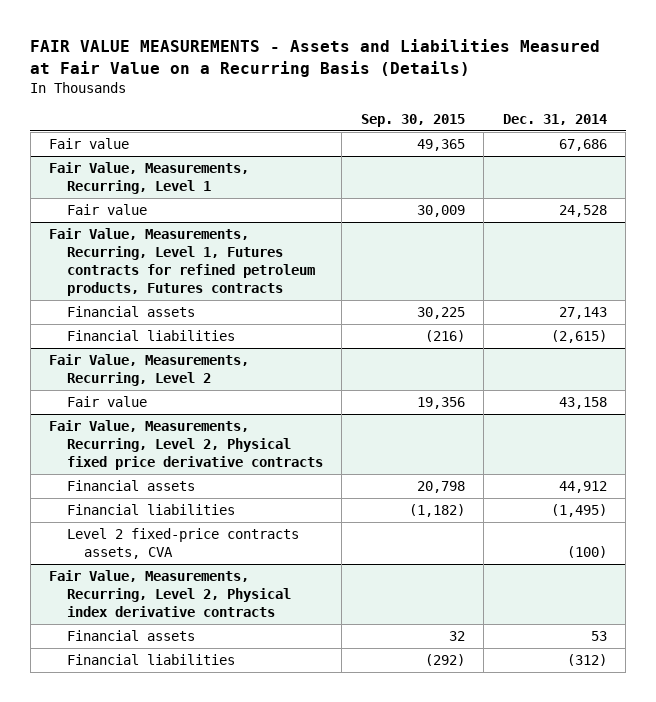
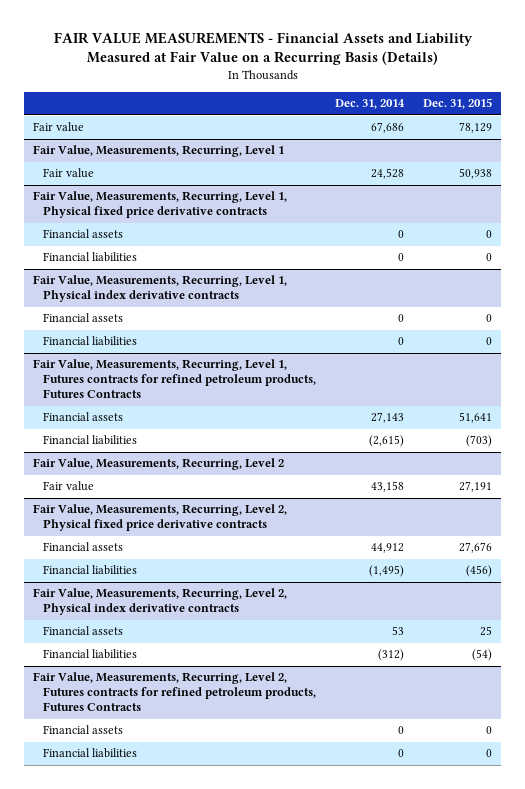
[30,39,601,77] FAIR VALUE MEASUREMENTS - Assets and Liabilities Measured at Fair Value on a Recurring Basis (Details) -> [53,32,473,66] FAIR VALUE MEASUREMENTS - Financial Assets and Liability Measured at Fair Value on a Recurring Basis (Details)
[360,113,465,127] Sep. 30, 2015 -> none
none -> [422,98,492,110] Dec. 31, 2015
none -> [33,191,288,219] Fair Value, Measurements, Recurring, Level 1, Physical fixed price derivative contracts
none -> [43,229,124,239] Financial assets
none -> [43,252,138,263] Financial liabilities
none -> [33,275,288,303] Fair Value, Measurements, Recurring, Level 1, Physical index derivative contracts
none -> [43,313,124,323] Financial assets
none -> [43,336,138,347] Financial liabilities
[49,227,315,297] Fair Value, Measurements, Recurring, Level 1, Futures contracts for refined petroleum products, Futures contracts -> [33,359,317,399] Fair Value, Measurements, Recurring, Level 1, Futures contracts for refined petroleum products, Futures Contracts
[66,527,299,560] Level 2 fixed-price contracts assets, CVA -> none
none -> [33,672,317,712] Fair Value, Measurements, Recurring, Level 2, Futures contracts for refined petroleum products, Futures Contracts
none -> [43,725,124,735] Financial assets
none -> [43,748,138,759] Financial liabilities

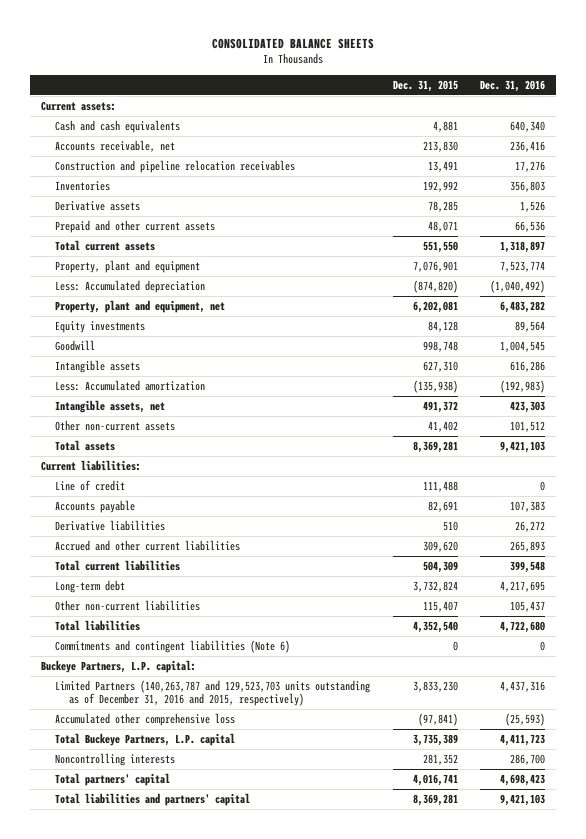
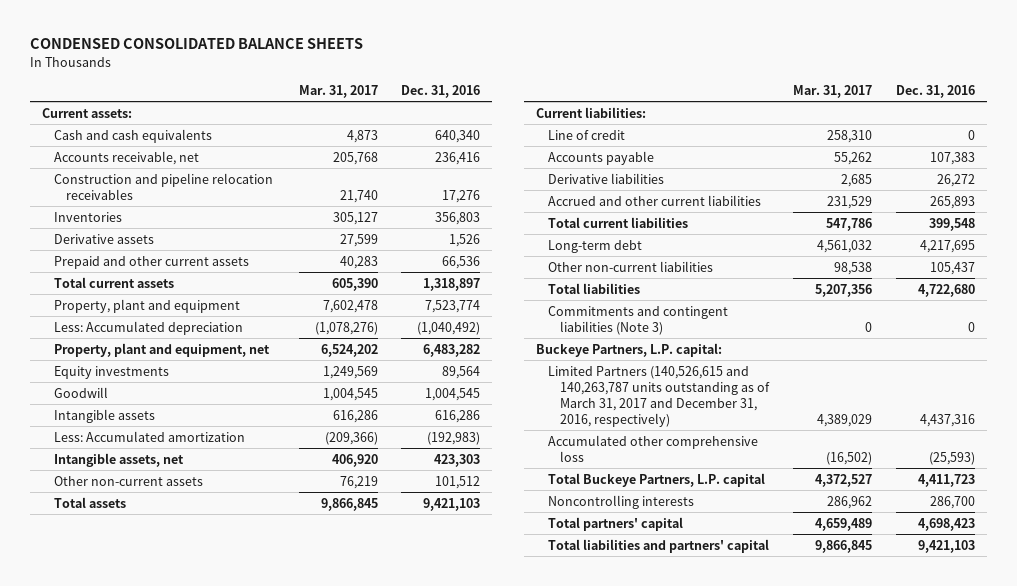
[212,37,375,49] CONSOLIDATED BALANCE SHEETS -> [29,38,363,50] CONDENSED CONSOLIDATED BALANCE SHEETS
[392,79,458,92] Dec. 31, 2015 -> none
none -> [298,84,378,98] Mar. 31, 2017
[55,640,291,654] Commitments and contingent liabilities (Note 6) -> [548,305,729,335] Commitments and contingent liabilities (Note 3)
[55,680,371,707] Limited Partners (140,263,787 and 129,523,703 units outstanding as of December 31, 2016 and 2015, respectively) -> [548,365,771,428] Limited Partners (140,526,615 and 140,263,787 units outstanding as of March 31, 2017 and December 31, 2016, respectively)

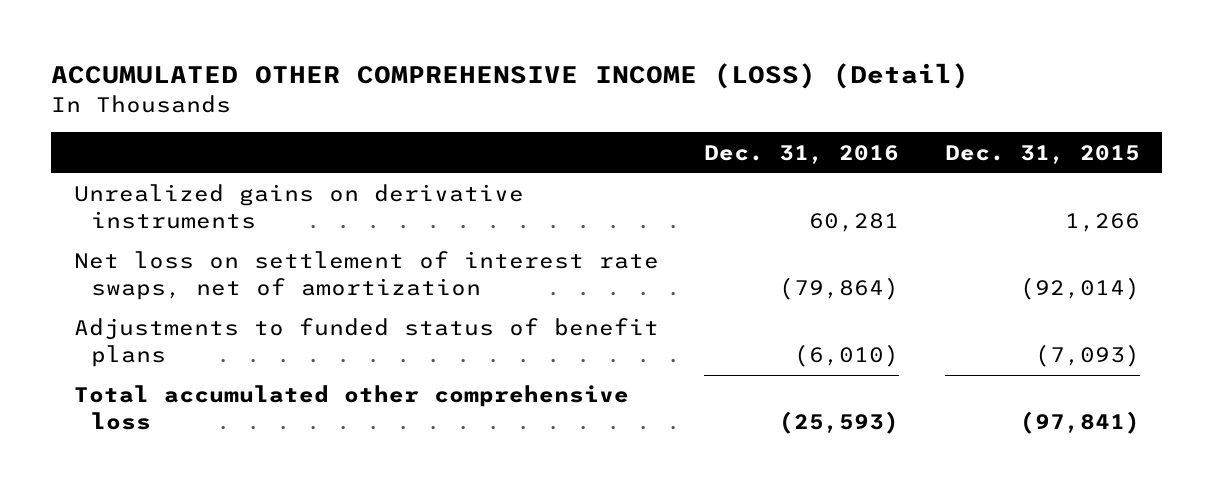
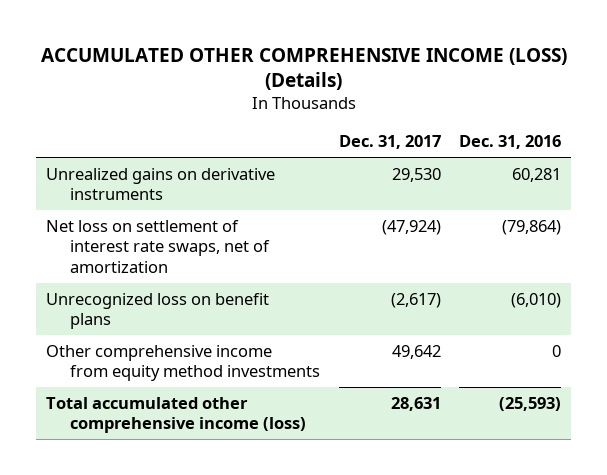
[51,63,970,90] ACCUMULATED OTHER COMPREHENSIVE INCOME (LOSS) (Detail) -> [40,47,567,91] ACCUMULATED OTHER COMPREHENSIVE INCOME (LOSS) (Details)
[944,144,1140,164] Dec. 31, 2015 -> none
none -> [338,135,441,150] Dec. 31, 2017
[73,318,659,368] Adjustments to funded status of benefit plans -> [45,292,269,330] Unrecognized loss on benefit plans
none -> [45,344,321,382] Other comprehensive income from equity method investments
[73,385,629,431] Total accumulated other comprehensive loss -> [45,396,307,434] Total accumulated other comprehensive income (loss)

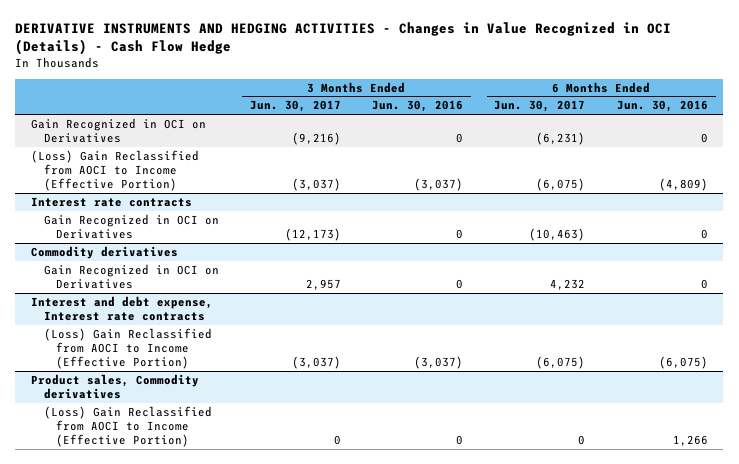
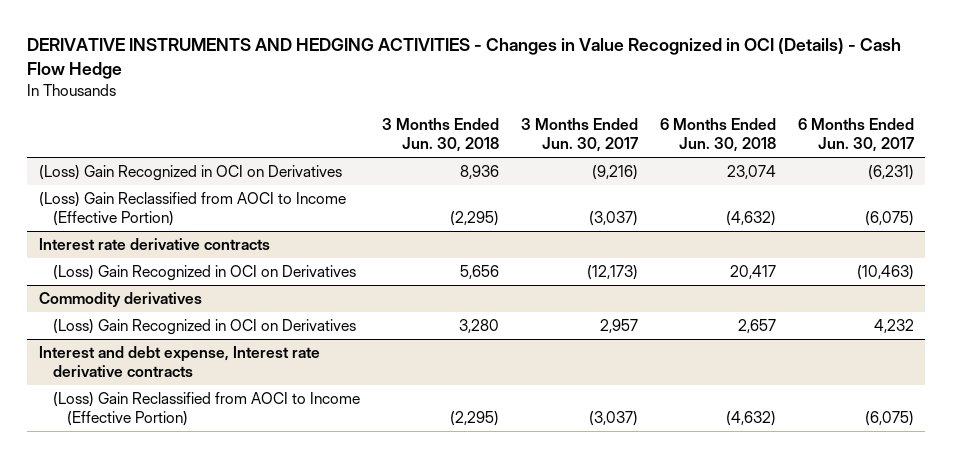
[372,100,464,113] Jun. 30, 2016 -> none
[616,100,708,113] Jun. 30, 2016 -> none
none -> [381,118,499,153] 3 Months Ended Jun. 30, 2018
none -> [660,118,777,153] 6 Months Ended Jun. 30, 2018
[30,117,206,144] Gain Recognized in OCI on Derivatives -> [38,165,342,182] (Loss) Gain Recognized in OCI on Derivatives
[30,196,192,207] Interest rate contracts -> [38,238,270,251] Interest rate derivative contracts
[43,213,219,240] Gain Recognized in OCI on Derivatives -> [52,265,356,282] (Loss) Gain Recognized in OCI on Derivatives
[43,263,219,290] Gain Recognized in OCI on Derivatives -> [52,319,356,336] (Loss) Gain Recognized in OCI on Derivatives
[30,295,213,322] Interest and debt expense, Interest rate contracts -> [38,346,320,378] Interest and debt expense, Interest rate derivative contracts
[30,373,199,400] Product sales, Commodity derivatives -> none
[43,405,212,448] (Loss) Gain Reclassified from AOCI to Income (Effective Portion) -> none

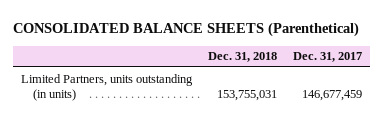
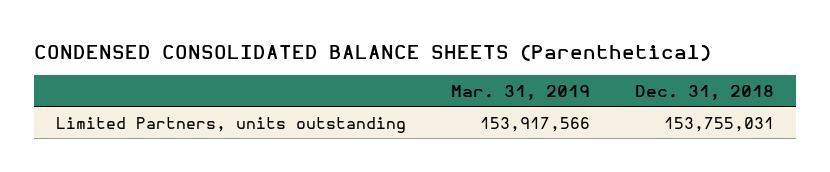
[13,21,360,37] CONSOLIDATED BALANCE SHEETS (Parenthetical) -> [34,44,712,62] CONDENSED CONSOLIDATED BALANCE SHEETS (Parenthetical)
[292,52,362,63] Dec. 31, 2017 -> none
none -> [450,85,590,101] Mar. 31, 2019
[21,73,194,101] Limited Partners, units outstanding (in units) -> [56,116,407,133] Limited Partners, units outstanding

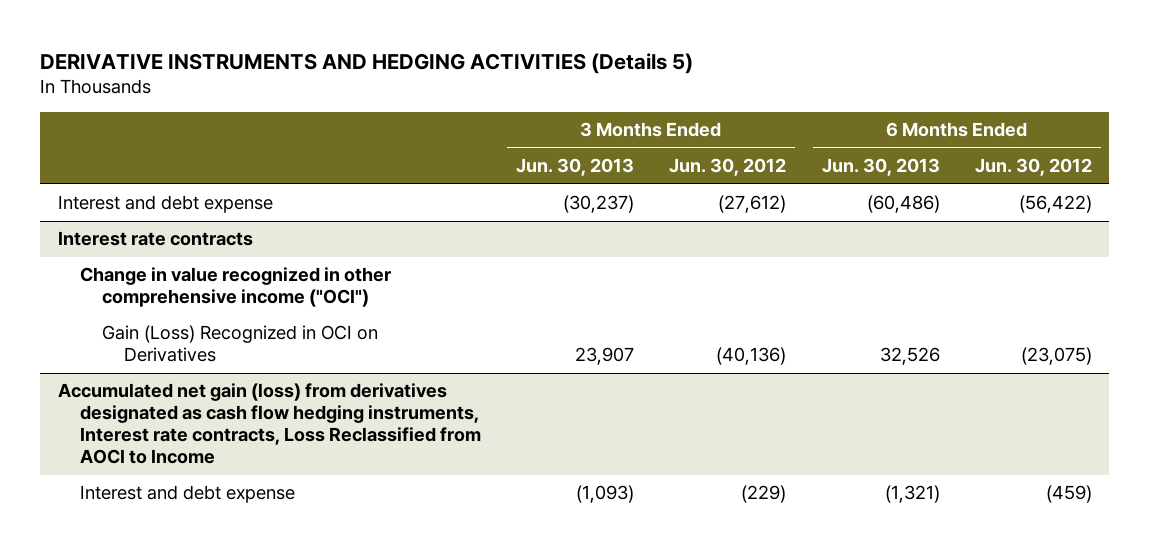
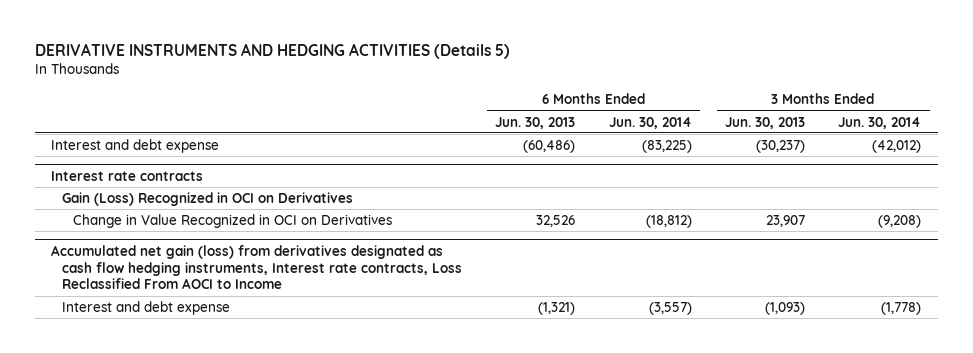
[669,158,787,177] Jun. 30, 2012 -> none
[974,158,1092,177] Jun. 30, 2012 -> none
none -> [608,116,692,129] Jun. 30, 2014
none -> [838,116,922,129] Jun. 30, 2014
[79,267,391,308] Change in value recognized in other comprehensive income ("OCI") -> [62,192,354,207] Gain (Loss) Recognized in OCI on Derivatives
[102,325,379,363] Gain (Loss) Recognized in OCI on Derivatives -> [72,214,392,229] Change in Value Recognized in OCI on Derivatives
[57,383,481,465] Accumulated net gain (loss) from derivatives designated as cash flow hedging instruments, Interest rate contracts, Loss Reclassified from AOCI to Income -> [51,244,463,290] Accumulated net gain (loss) from derivatives designated as cash flow hedging instruments, Interest rate contracts, Loss Reclassified From AOCI to Income

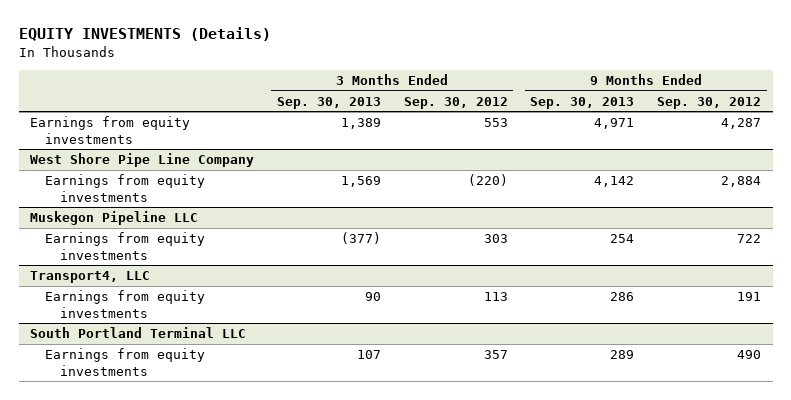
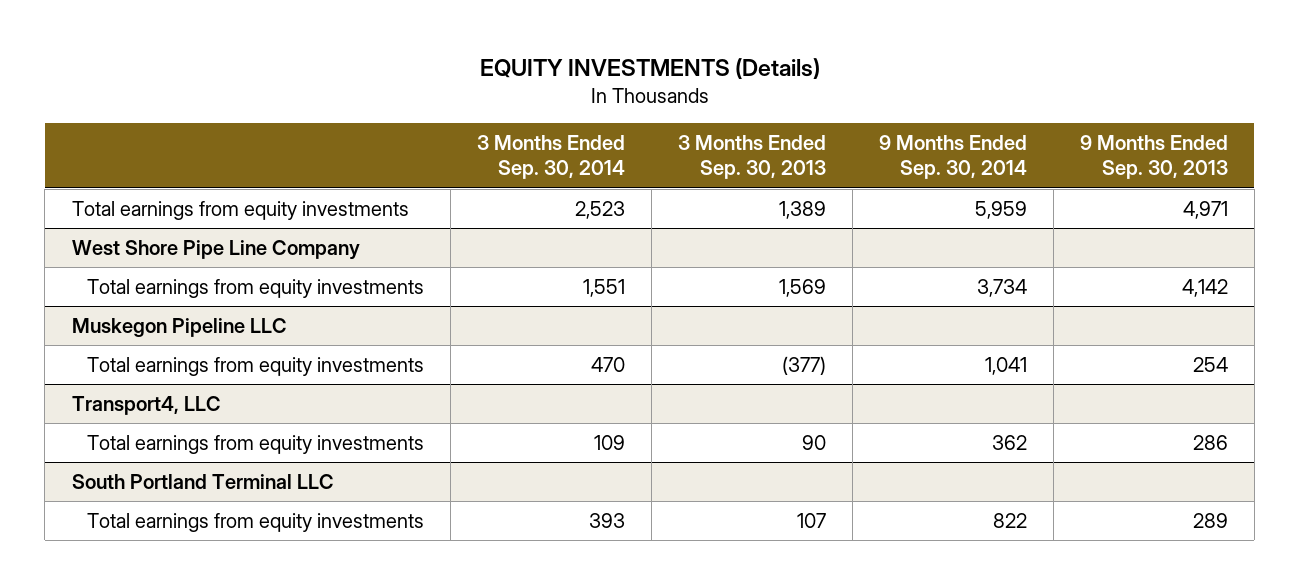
[403,96,508,109] Sep. 30, 2012 -> none
[657,96,762,109] Sep. 30, 2012 -> none
none -> [476,135,625,180] 3 Months Ended Sep. 30, 2014
none -> [878,135,1027,180] 9 Months Ended Sep. 30, 2014
[30,116,191,144] Earnings from equity investments -> [71,200,409,220] Total earnings from equity investments
[45,174,206,202] Earnings from equity investments -> [86,278,424,298] Total earnings from equity investments
[45,232,206,260] Earnings from equity investments -> [86,356,424,376] Total earnings from equity investments
[45,290,206,318] Earnings from equity investments -> [86,434,424,454] Total earnings from equity investments
[45,348,206,376] Earnings from equity investments -> [86,512,424,532] Total earnings from equity investments

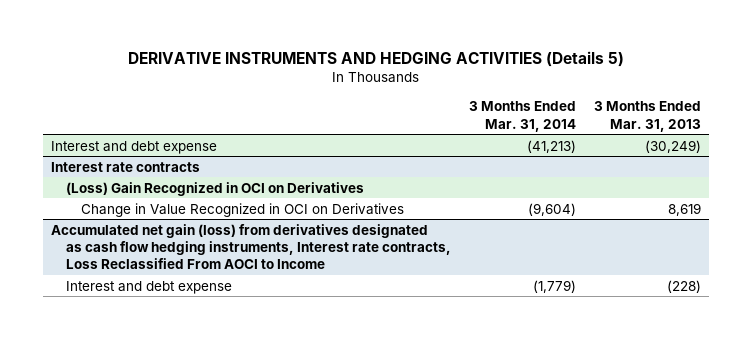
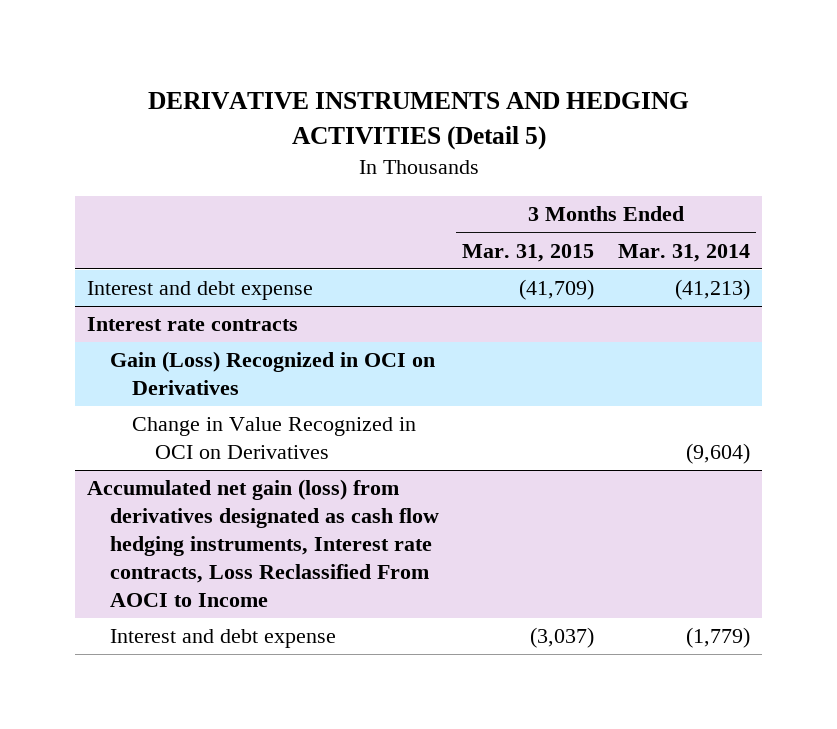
[128,50,625,67] DERIVATIVE INSTRUMENTS AND HEDGING ACTIVITIES (Details 5) -> [147,92,689,150] DERIVATIVE INSTRUMENTS AND HEDGING ACTIVITIES (Detail 5)
[593,101,701,132] 3 Months Ended Mar. 31, 2013 -> none
none -> [462,243,595,262] Mar. 31, 2015
[66,181,365,196] (Loss) Gain Recognized in OCI on Derivatives -> [109,351,435,396] Gain (Loss) Recognized in OCI on Derivatives

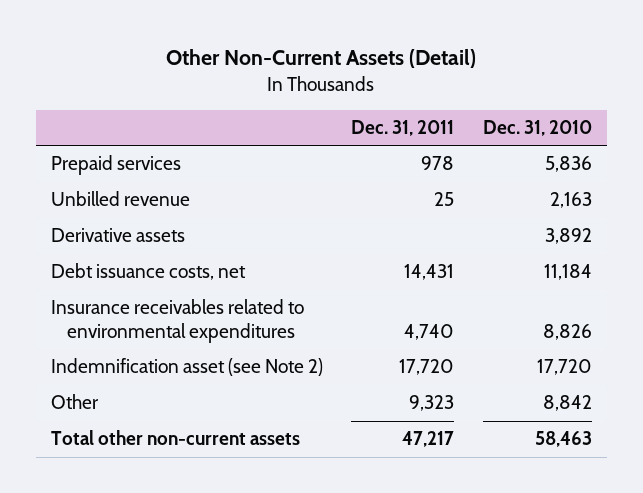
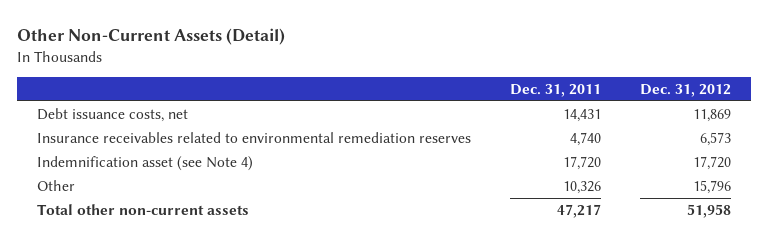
[483,120,593,137] Dec. 31, 2010 -> none
none -> [640,83,732,97] Dec. 31, 2012
[50,155,181,176] Prepaid services -> none
[50,191,190,207] Unbilled revenue -> none
[50,228,185,243] Derivative assets -> none
[50,299,304,343] Insurance receivables related to environmental expenditures -> [36,131,471,143] Insurance receivables related to environmental remediation reserves
[50,358,323,377] Indemnification asset (see Note 2) -> [36,155,253,171] Indemnification asset (see Note 4)
[409,395,455,412] 9,323 -> [562,180,601,194] 10,326

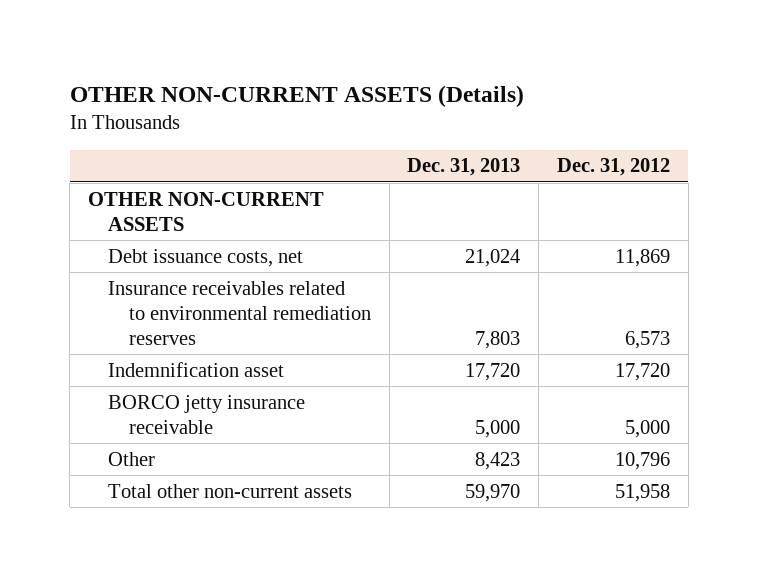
[16,27,285,45] Other Non-Current Assets (Detail) -> [69,84,524,107] OTHER NON-CURRENT ASSETS (Details)
[509,83,601,97] Dec. 31, 2011 -> none
none -> [407,158,521,177] Dec. 31, 2013
none -> [88,191,325,231] OTHER NON-CURRENT ASSETS
[36,155,253,171] Indemnification asset (see Note 4) -> [108,361,285,377] Indemnification asset
none -> [108,394,306,434] BORCO jetty insurance receivable
[693,179,732,194] 15,796 -> [615,451,671,470] 10,796

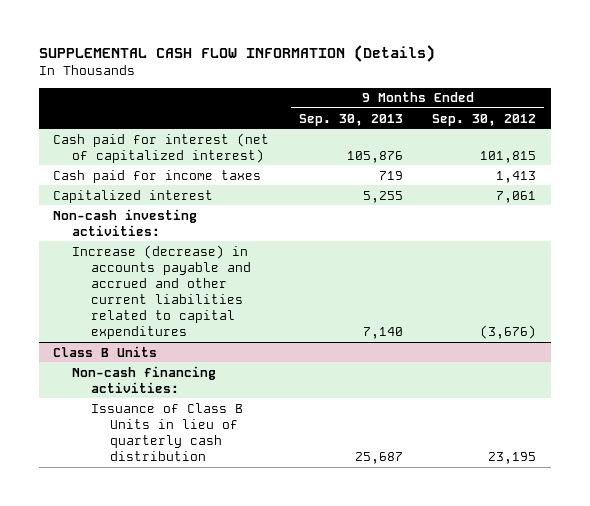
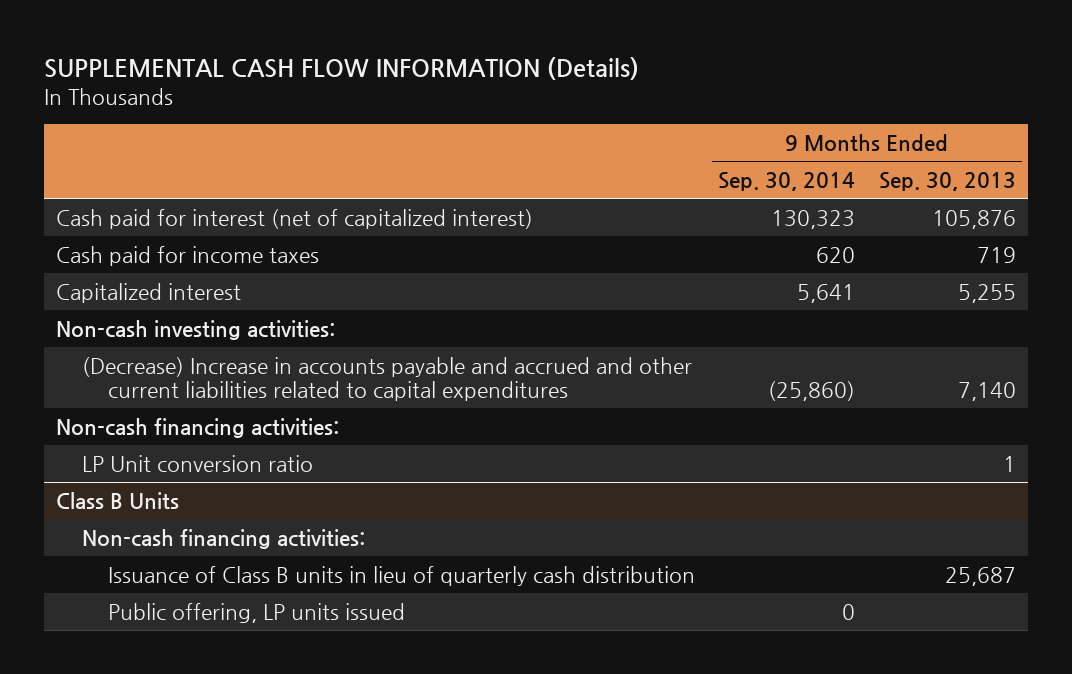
[432,113,537,126] Sep. 30, 2012 -> none
none -> [718,171,856,191] Sep. 30, 2014
[72,244,252,339] Increase (decrease) in accounts payable and accrued and other current liabilities related to capital expenditures -> [81,356,692,402] (Decrease) Increase in accounts payable and accrued and other current liabilities related to capital expenditures
none -> [56,417,340,438] Non-cash financing activities:
none -> [81,454,313,472] LP Unit conversion ratio
[91,402,244,461] Issuance of Class B Units in lieu of quarterly cash distribution -> [107,565,695,586] Issuance of Class B units in lieu of quarterly cash distribution
none -> [107,602,405,623] Public offering, LP units issued

